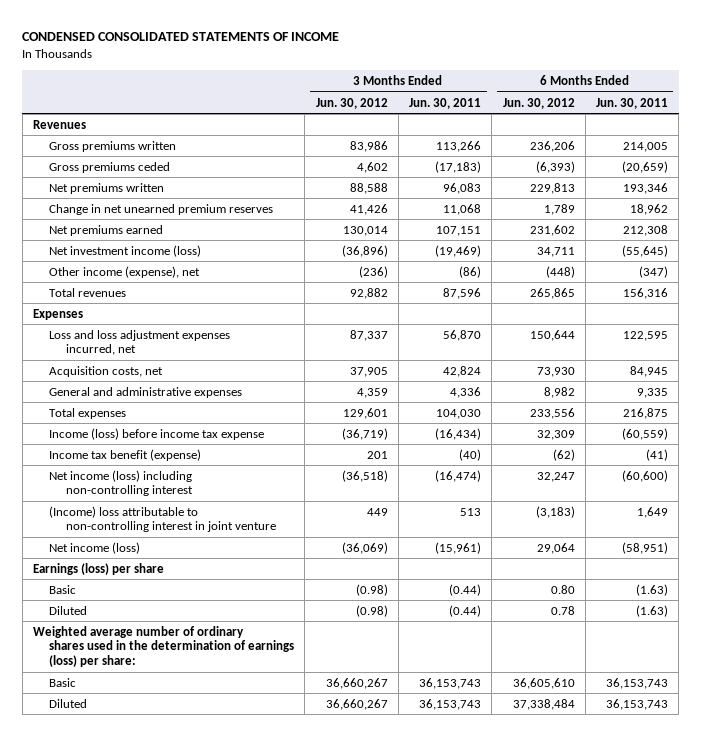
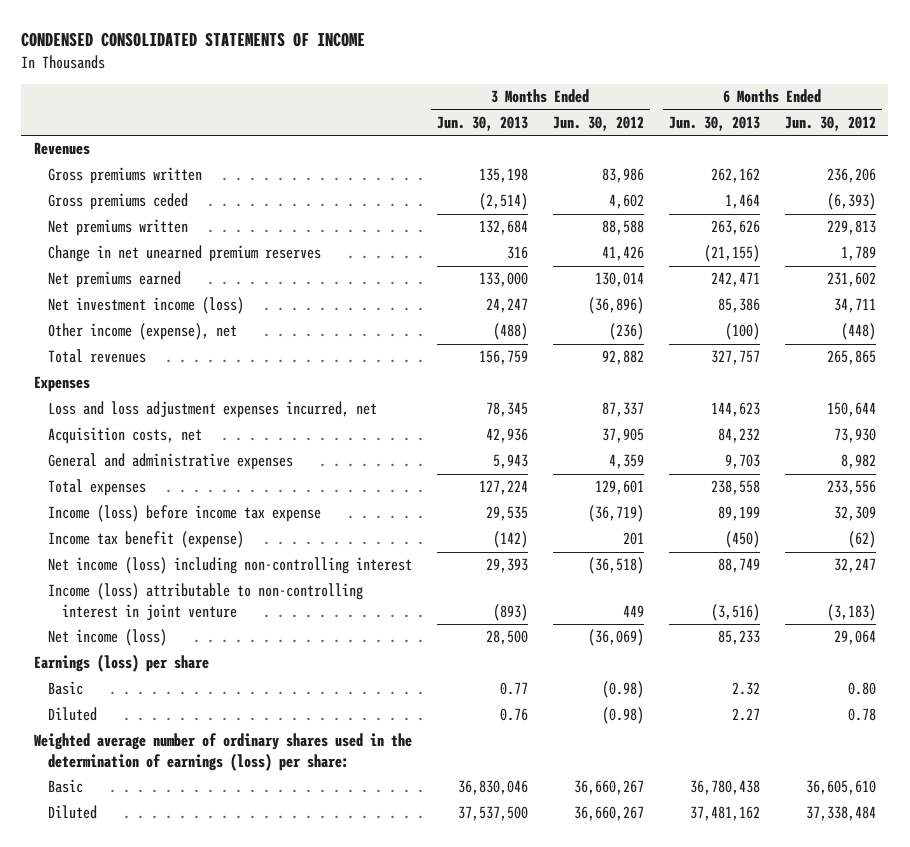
[409,97,482,109] Jun. 30, 2011 -> none
[596,97,669,109] Jun. 30, 2011 -> none
none -> [436,116,528,132] Jun. 30, 2013
none -> [668,116,760,132] Jun. 30, 2013
[49,505,276,533] (Income) loss attributable to non-controlling interest in joint venture -> [47,583,363,621] Income (loss) attributable to non-controlling interest in joint venture

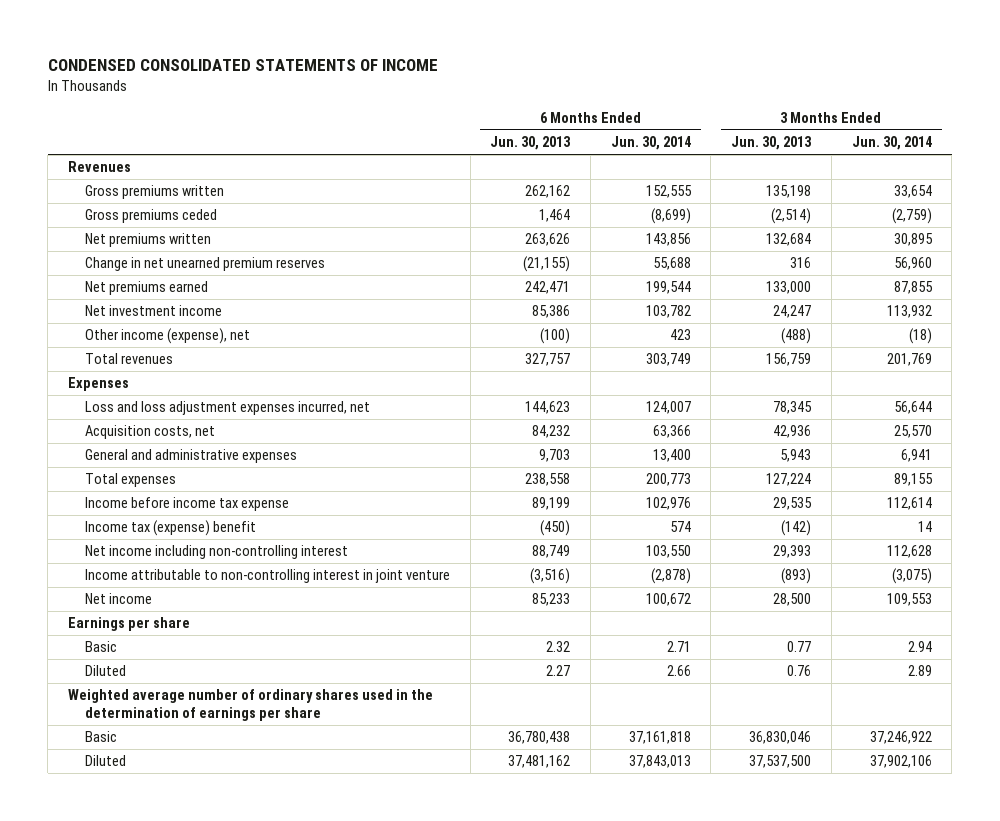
[552,116,644,132] Jun. 30, 2012 -> none
[784,116,876,132] Jun. 30, 2012 -> none
none -> [610,136,691,151] Jun. 30, 2014
none -> [851,136,932,151] Jun. 30, 2014
[47,297,244,315] Net investment income (loss) -> [85,305,223,317] Net investment income
[47,505,321,523] Income (loss) before income tax expense -> [85,497,290,512] Income before income tax expense
[47,531,244,549] Income tax benefit (expense) -> [85,520,257,537] Income tax (expense) benefit
[47,557,412,575] Net income (loss) including non-controlling interest -> [85,545,349,560] Net income including non-controlling interest
[47,583,363,621] Income (loss) attributable to non-controlling interest in joint venture -> [85,569,451,584] Income attributable to non-controlling interest in joint venture
[47,629,167,647] Net income (loss) -> [85,593,153,605] Net income
[33,654,209,673] Earnings (loss) per share -> [68,617,191,632] Earnings per share
[33,733,412,771] Weighted average number of ordinary shares used in the determination of earnings (loss) per share: -> [68,689,434,721] Weighted average number of ordinary shares used in the determination of earnings per share

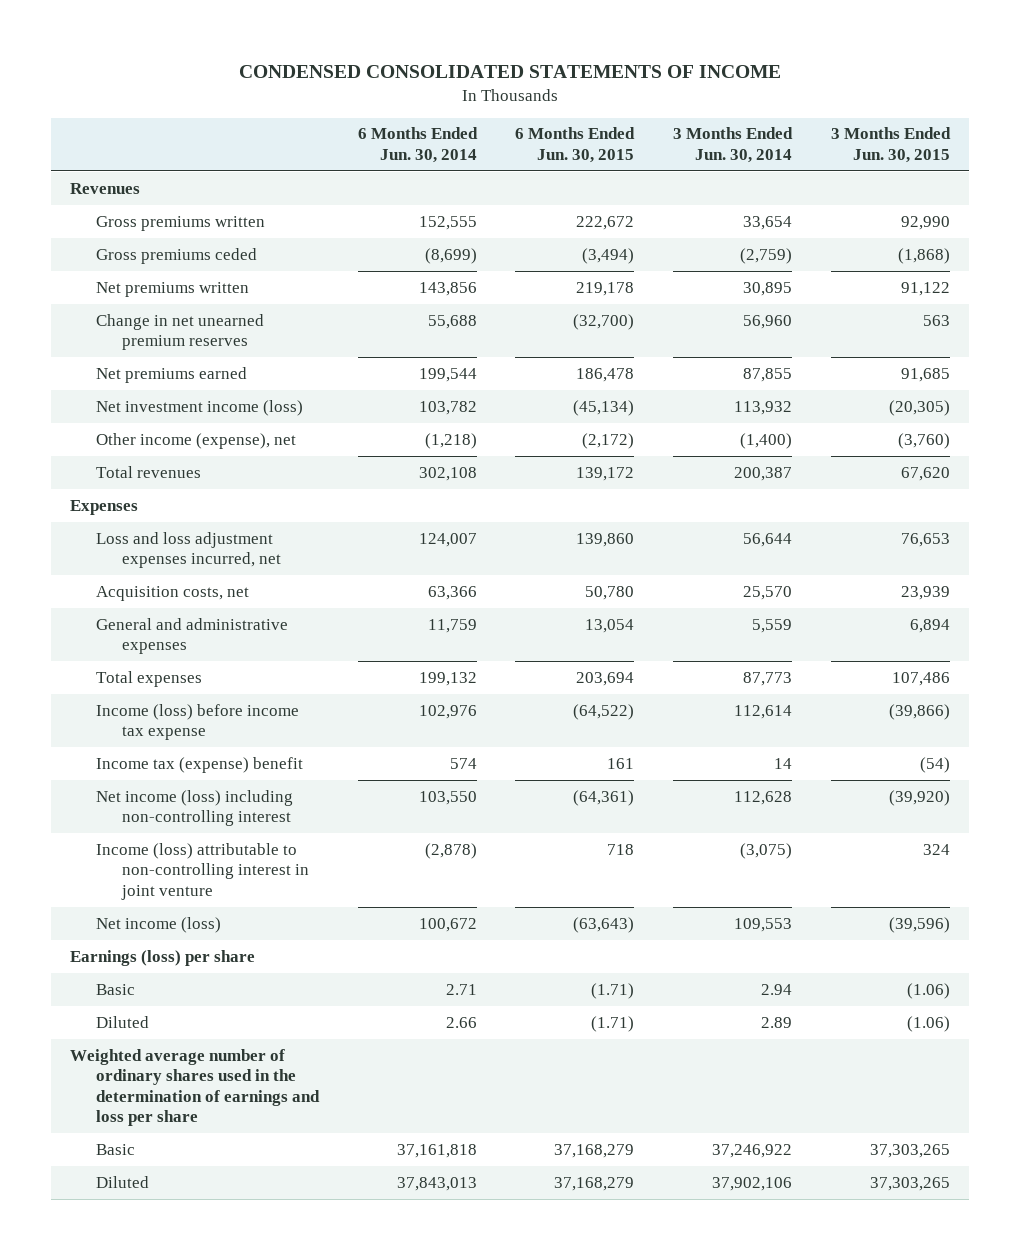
[490,136,572,151] Jun. 30, 2013 -> none
[731,136,813,151] Jun. 30, 2013 -> none
none -> [515,127,636,163] 6 Months Ended Jun. 30, 2015
none -> [830,127,951,163] 3 Months Ended Jun. 30, 2015
[85,305,223,317] Net investment income -> [96,399,304,416] Net investment income (loss)
[669,329,691,341] 423 -> [424,432,477,449] (1,218)
[908,328,932,345] (18) -> [740,432,793,449] (1,400)
[645,353,691,367] 303,749 -> [418,466,477,481] 302,108
[886,353,932,367] 201,769 -> [734,466,793,481] 200,387
[652,449,691,463] 13,400 -> [427,618,477,633] 11,759
[900,449,932,463] 6,941 -> [752,618,793,633] 5,559
[645,473,691,487] 200,773 -> [418,671,477,686] 199,132
[893,473,933,487] 89,155 -> [743,671,793,686] 87,773
[85,497,290,512] Income before income tax expense -> [96,703,300,741] Income (loss) before income tax expense
[85,545,349,560] Net income including non-controlling interest -> [96,789,294,827] Net income (loss) including non-controlling interest
[85,569,451,584] Income attributable to non-controlling interest in joint venture -> [96,842,309,900] Income (loss) attributable to non-controlling interest in joint venture
[85,593,153,605] Net income -> [96,916,222,933] Net income (loss)
[68,617,191,632] Earnings per share -> [70,949,256,966] Earnings (loss) per share
[68,689,434,721] Weighted average number of ordinary shares used in the determination of earnings per share -> [70,1048,321,1127] Weighted average number of ordinary shares used in the determination of earnings and loss per share

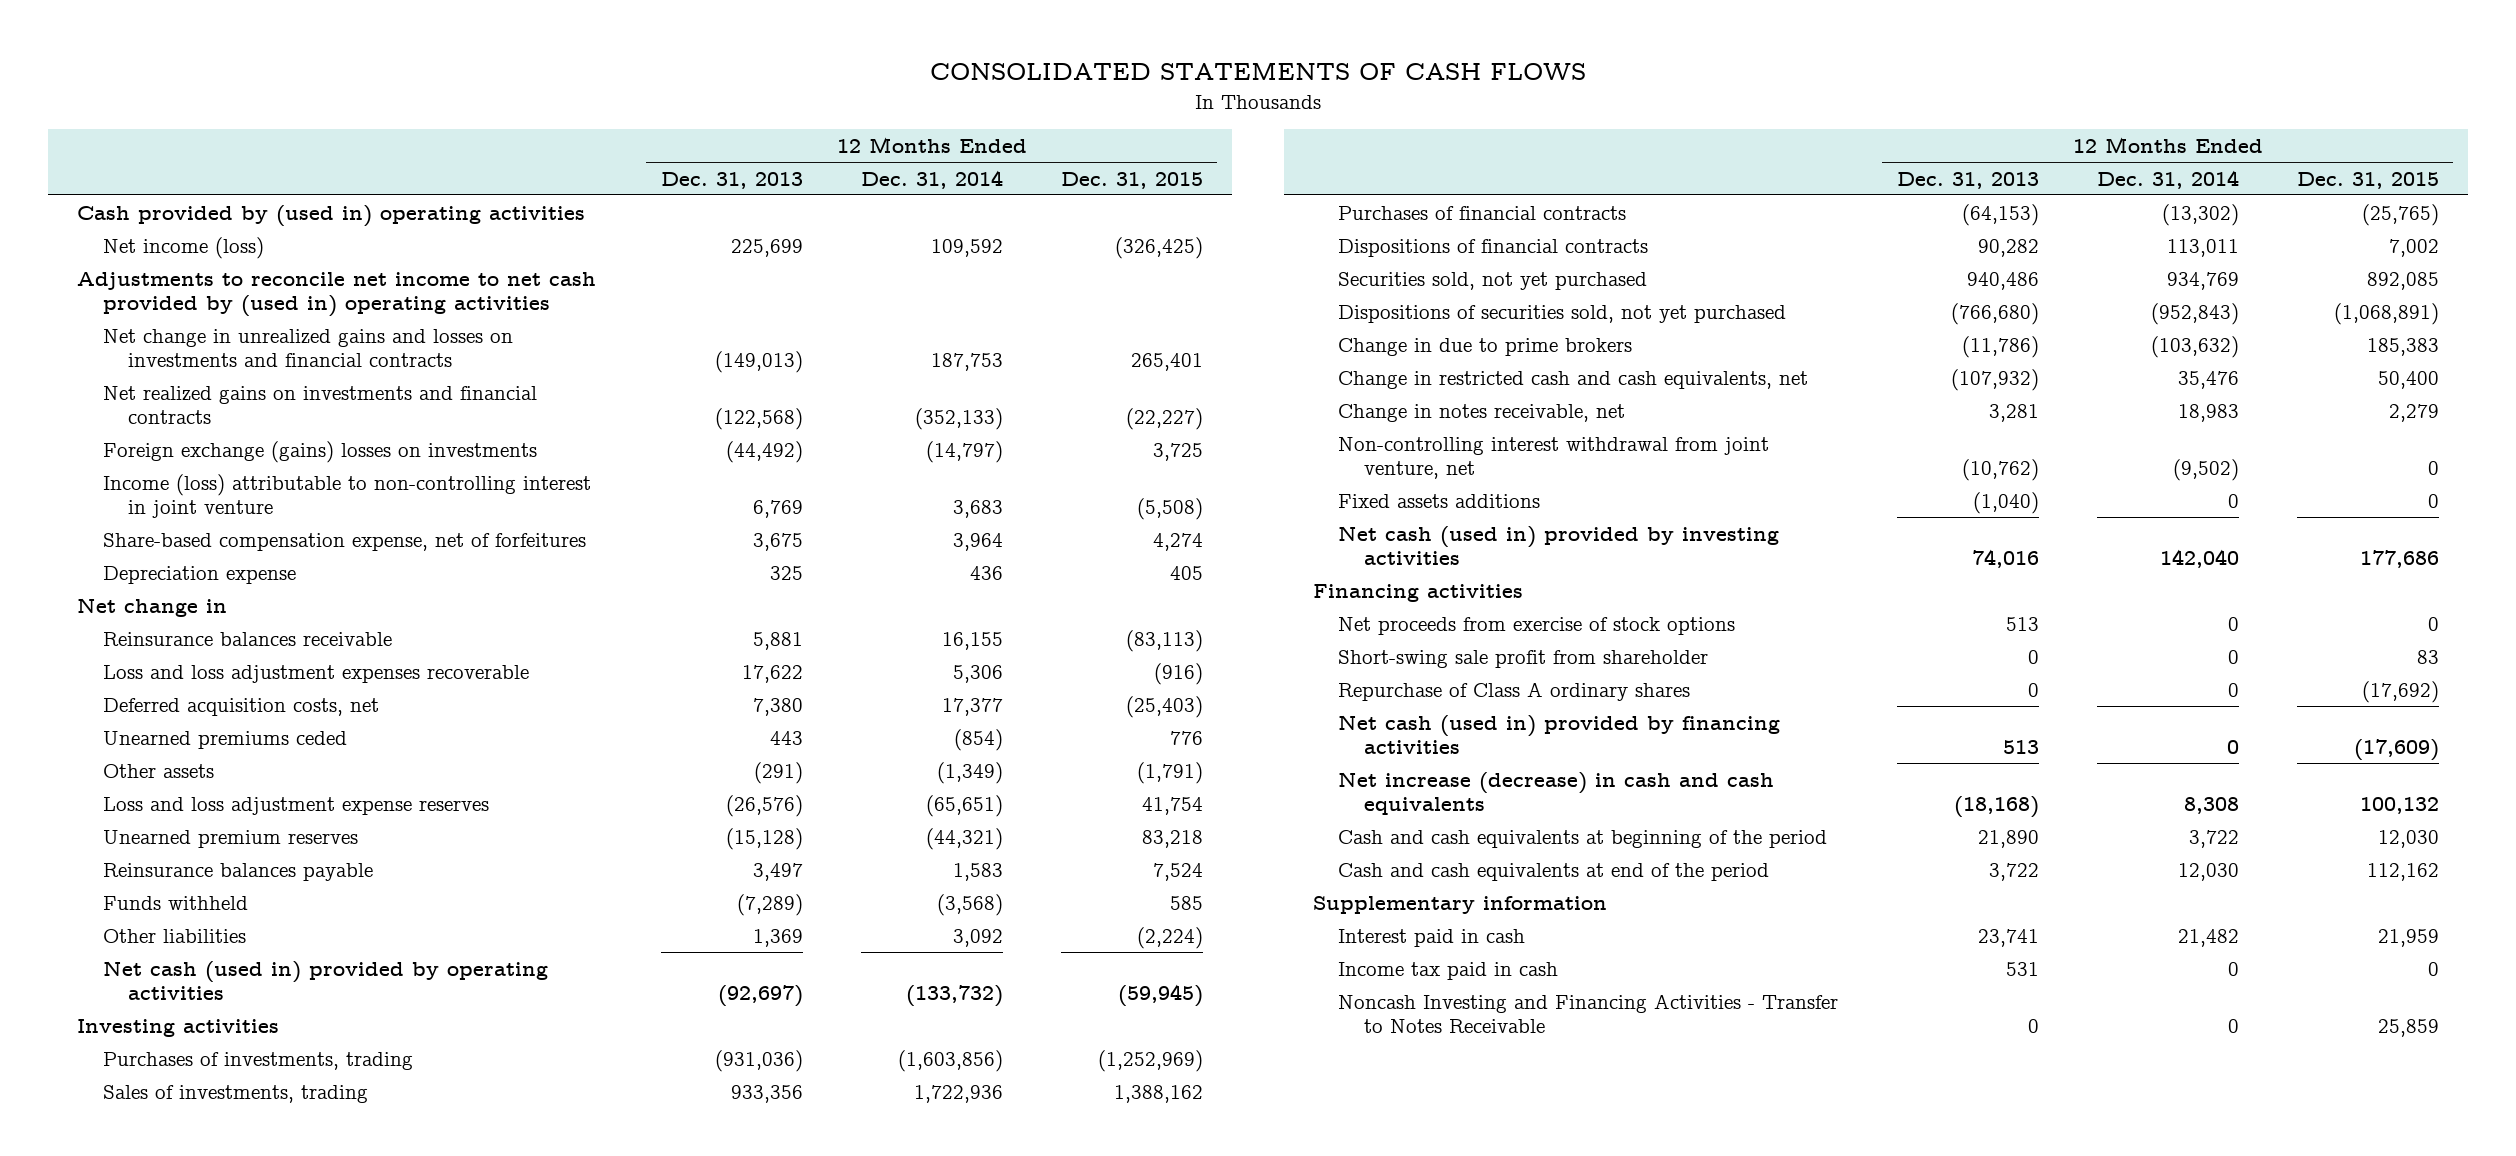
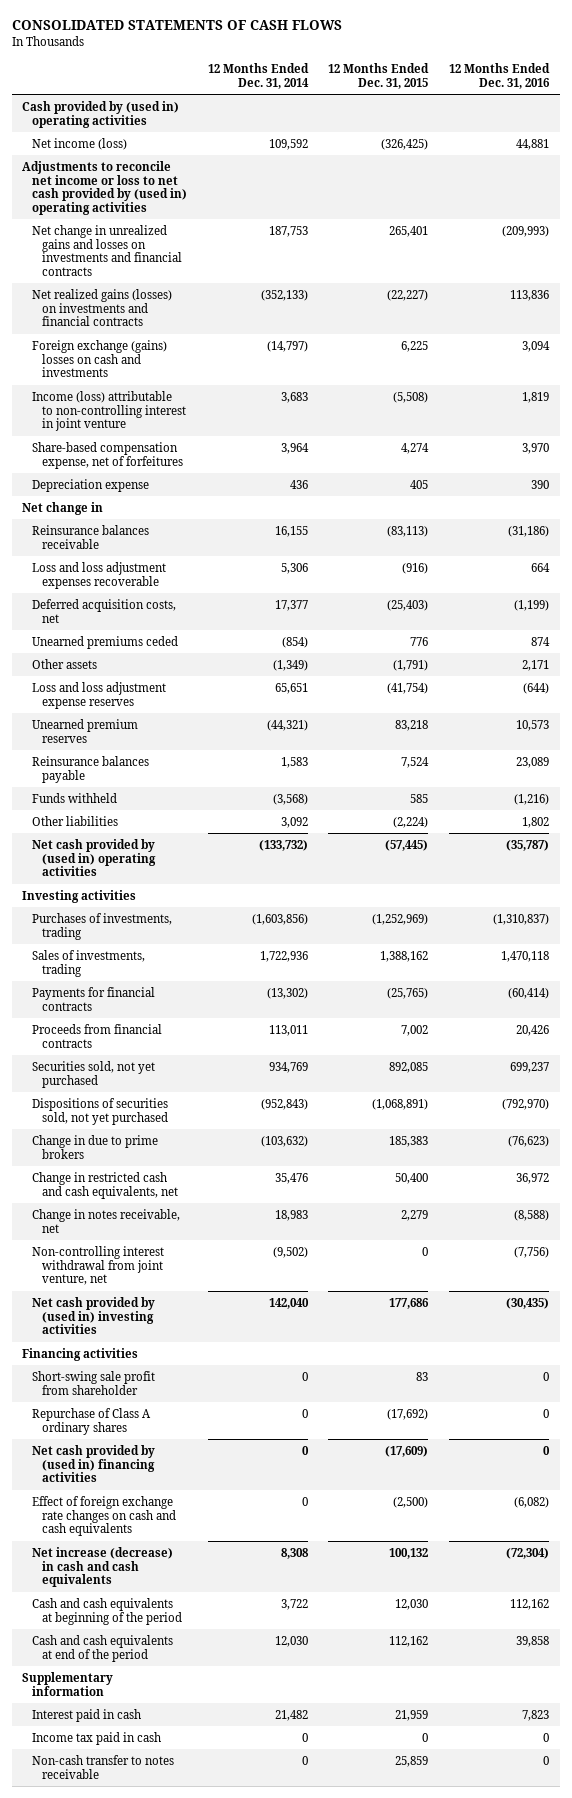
[660,171,803,189] Dec. 31, 2013 -> none
none -> [449,63,551,90] 12 Months Ended Dec. 31, 2016
[77,271,597,317] Adjustments to reconcile net income to net cash provided by (used in) operating activities -> [22,160,188,216] Adjustments to reconcile net income or loss to net cash provided by (used in) operating activities
[102,385,537,424] Net realized gains on investments and financial contracts -> [32,288,173,327] Net realized gains (losses) on investments and financial contracts
[102,440,537,463] Foreign exchange (gains) losses on investments -> [32,339,168,378] Foreign exchange (gains) losses on cash and investments
[1152,442,1203,461] 3,725 -> [401,340,429,352] 6,225
[925,794,1003,817] (65,651) -> [274,682,308,694] 65,651
[1141,796,1203,815] 41,754 -> [387,682,429,694] (41,754)
[102,960,548,1000] Net cash (used in) provided by operating activities -> [32,838,156,877] Net cash provided by (used in) operating activities
[1117,983,1203,1007] (59,945) -> [385,839,429,851] (57,445)
[1338,205,1627,220] Purchases of financial contracts -> [32,986,156,1011] Payments for financial contracts
[1338,238,1649,257] Dispositions of financial contracts -> [32,1023,163,1048] Proceeds from financial contracts
[1338,493,1541,508] Fixed assets additions -> none
[1338,525,1780,565] Net cash (used in) provided by investing activities -> [32,1296,156,1335] Net cash provided by (used in) investing activities
[1338,616,1736,635] Net proceeds from exercise of stock options -> none
[1338,714,1781,754] Net cash (used in) provided by financing activities -> [32,1444,156,1483] Net cash provided by (used in) financing activities
none -> [32,1495,176,1537] Effect of foreign exchange rate changes on cash and cash equivalents
[1338,993,1839,1033] Noncash Investing and Financing Activities - Transfer to Notes Receivable -> [32,1754,175,1779] Non-cash transfer to notes receivable

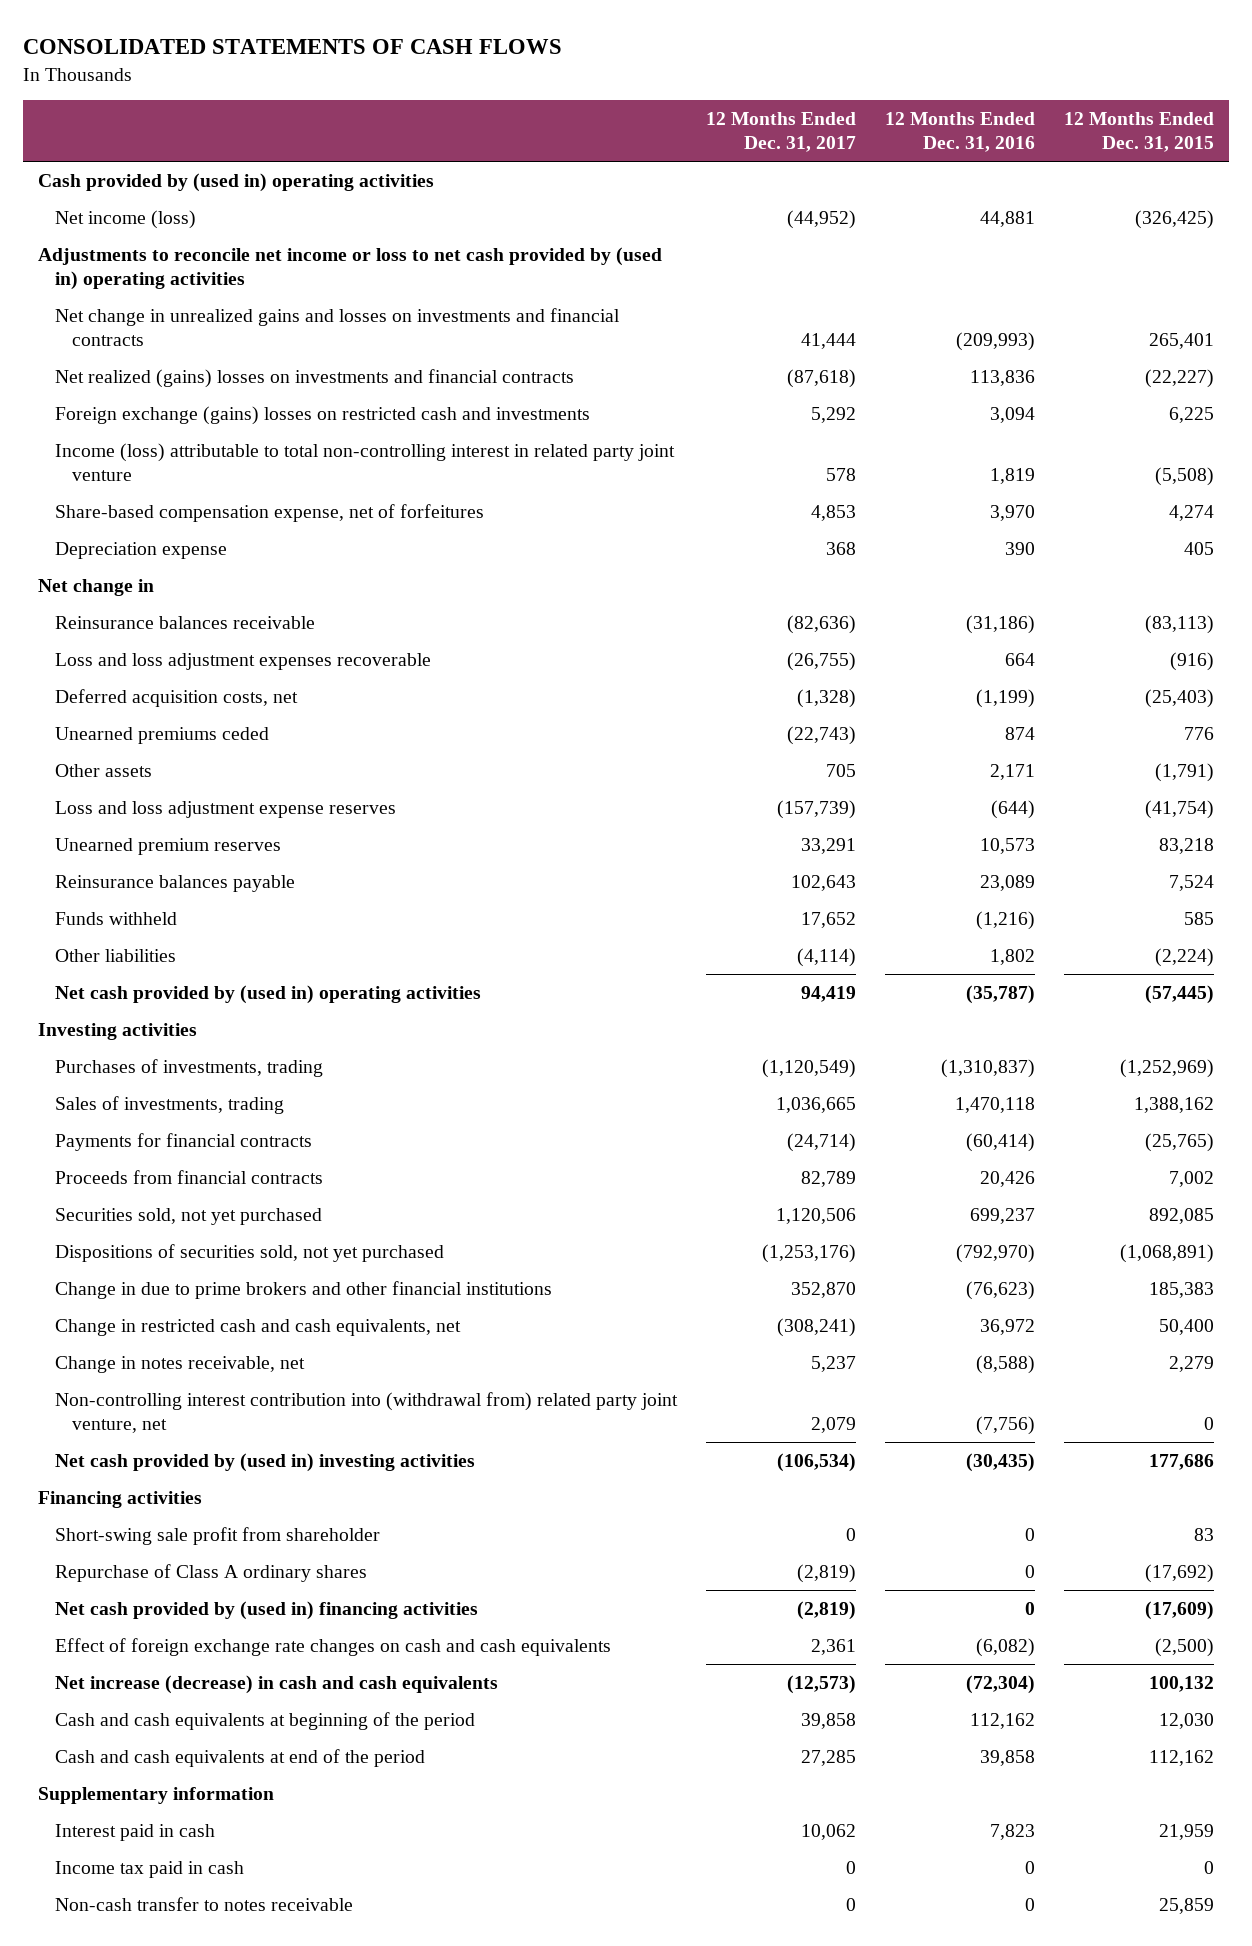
[207,63,309,90] 12 Months Ended Dec. 31, 2014 -> none
none -> [706,112,857,153] 12 Months Ended Dec. 31, 2017
[32,288,173,327] Net realized gains (losses) on investments and financial contracts -> [54,368,574,388] Net realized (gains) losses on investments and financial contracts
[32,339,168,378] Foreign exchange (gains) losses on cash and investments -> [54,405,590,425] Foreign exchange (gains) losses on restricted cash and investments
[32,390,186,432] Income (loss) attributable to non-controlling interest in joint venture -> [54,442,675,482] Income (loss) attributable to total non-controlling interest in related party joint venture
[32,1134,159,1159] Change in due to prime brokers -> [54,1280,552,1299] Change in due to prime brokers and other financial institutions
[32,1245,165,1286] Non-controlling interest withdrawal from joint venture, net -> [54,1391,678,1434] Non-controlling interest contribution into (withdrawal from) related party joint venture, net

